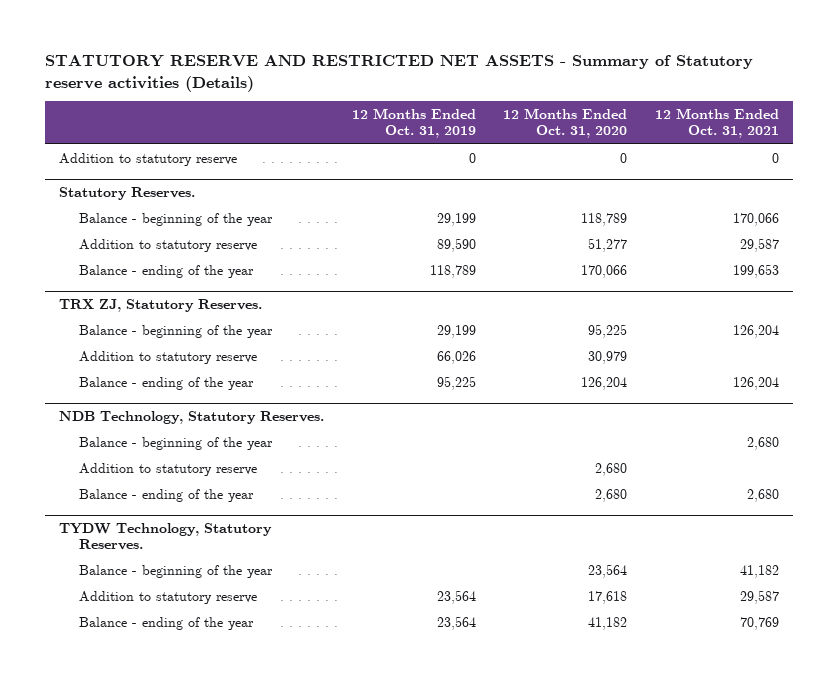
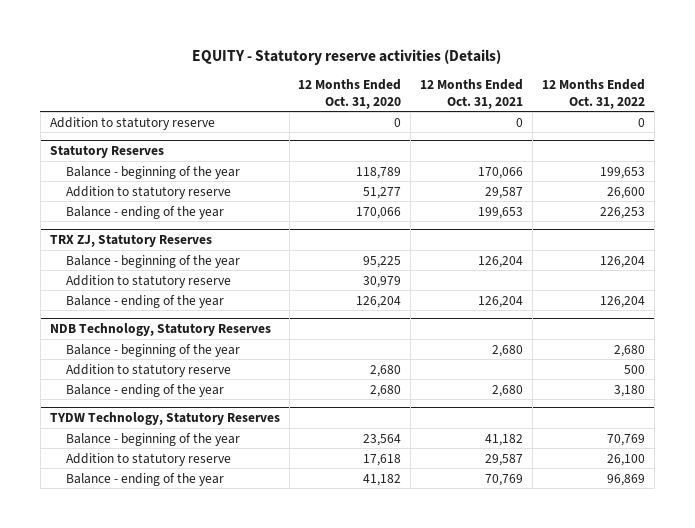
[45,55,754,92] STATUTORY RESERVE AND RESTRICTED NET ASSETS - Summary of Statutory reserve activities (Details) -> [192,49,502,66] EQUITY - Statutory reserve activities (Details)
[351,108,476,139] 12 Months Ended Oct. 31, 2019 -> none
none -> [541,79,645,109] 12 Months Ended Oct. 31, 2022
[58,186,195,200] Statutory Reserves. -> [49,144,164,158] Statutory Reserves
[58,298,262,312] TRX ZJ, Statutory Reserves. -> [49,233,212,247] TRX ZJ, Statutory Reserves
[58,410,324,424] NDB Technology, Statutory Reserves. -> [49,322,271,336] NDB Technology, Statutory Reserves
[58,522,272,550] TYDW Technology, Statutory Reserves. -> [49,411,280,425] TYDW Technology, Statutory Reserves

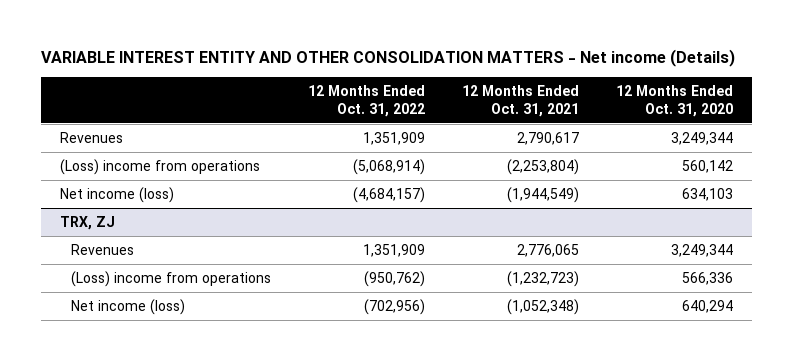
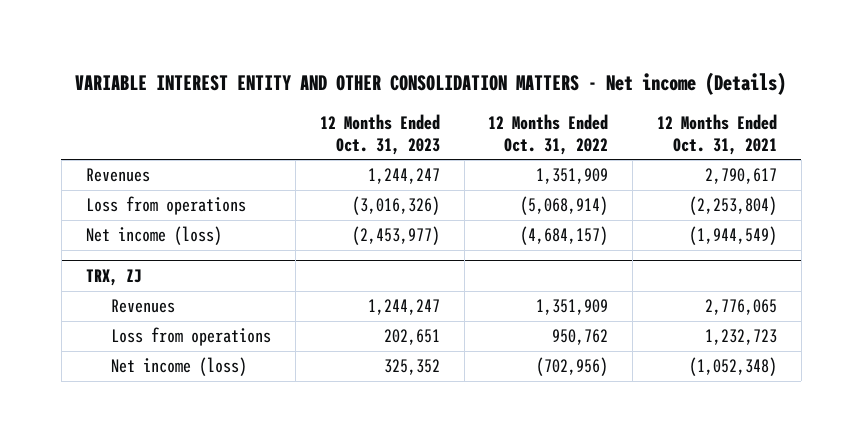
[616,85,734,117] 12 Months Ended Oct. 31, 2020 -> none
none -> [319,114,440,155] 12 Months Ended Oct. 31, 2023
[59,159,260,176] (Loss) income from operations -> [85,196,246,216] Loss from operations
[71,271,272,288] (Loss) income from operations -> [111,327,272,347] Loss from operations
[364,271,426,288] (950,762) -> [552,329,609,346] 950,762
[507,271,580,288] (1,232,723) -> [704,329,777,346] 1,232,723

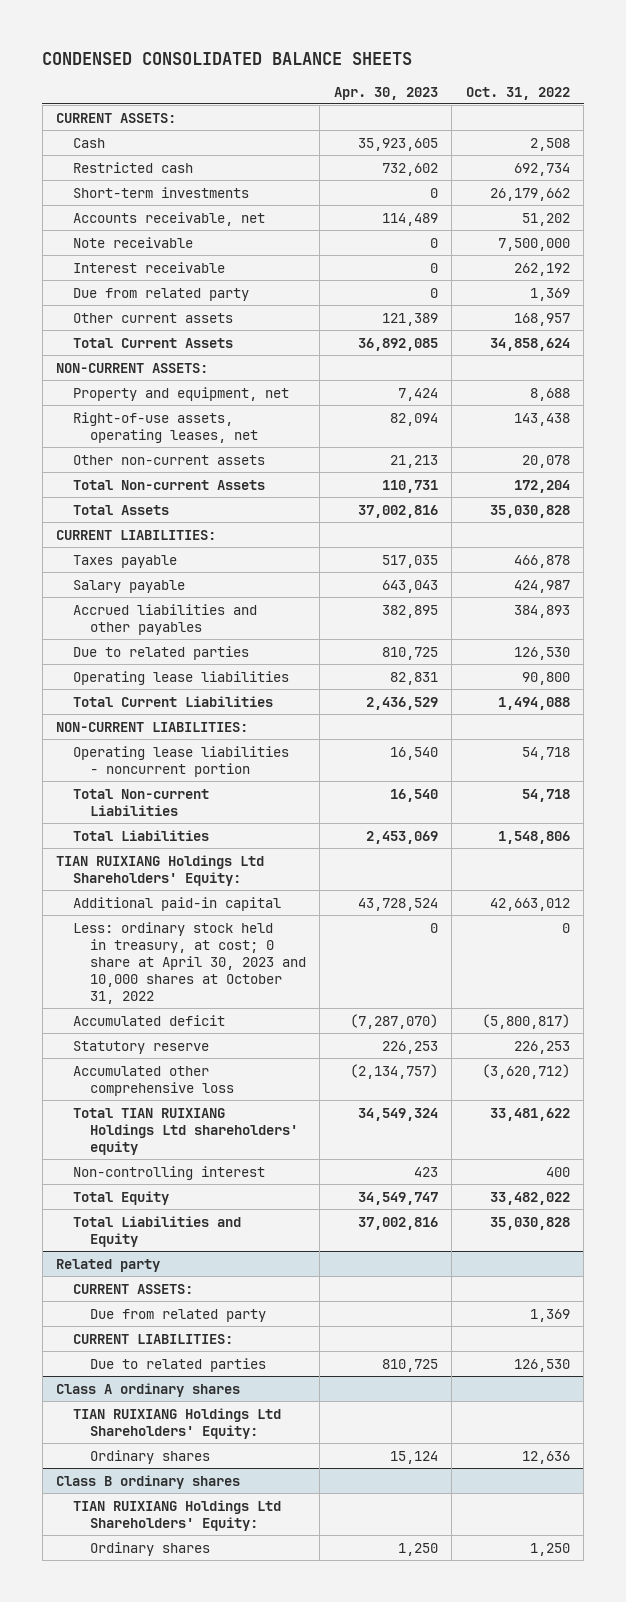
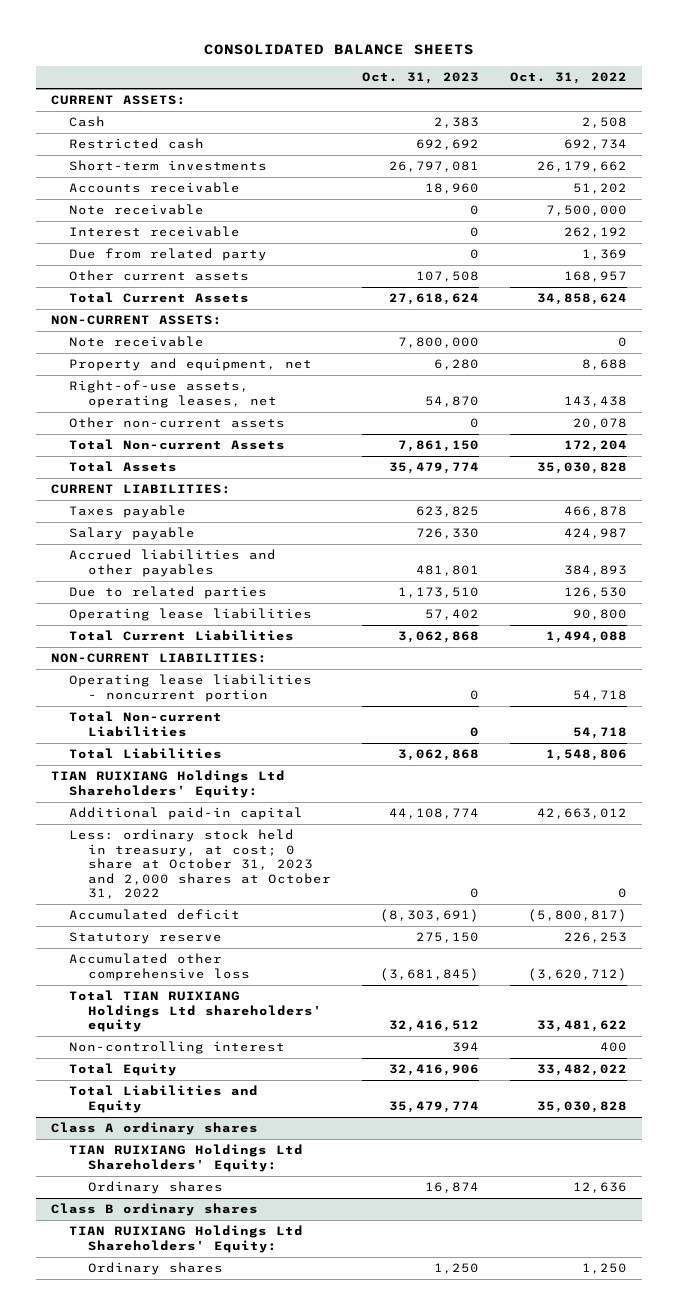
[42,51,413,65] CONDENSED CONSOLIDATED BALANCE SHEETS -> [203,43,474,55] CONSOLIDATED BALANCE SHEETS
[333,86,438,100] Apr. 30, 2023 -> none
none -> [361,71,479,84] Oct. 31, 2023
[73,211,266,226] Accounts receivable, net -> [69,182,241,194] Accounts receivable
none -> [69,336,205,348] Note receivable
[73,921,306,1004] Less: ordinary stock held in treasury, at cost; 0 share at April 30, 2023 and 10,000 shares at October 31, 2022 -> [69,829,331,900] Less: ordinary stock held in treasury, at cost; 0 share at October 31, 2023 and 2,000 shares at October 31, 2022
[56,1258,161,1272] Related party -> none
[73,1283,194,1294] CURRENT ASSETS: -> none
[89,1308,266,1322] Due from related party -> none
[73,1333,234,1344] CURRENT LIABILITIES: -> none
[89,1357,266,1372] Due to related parties -> none

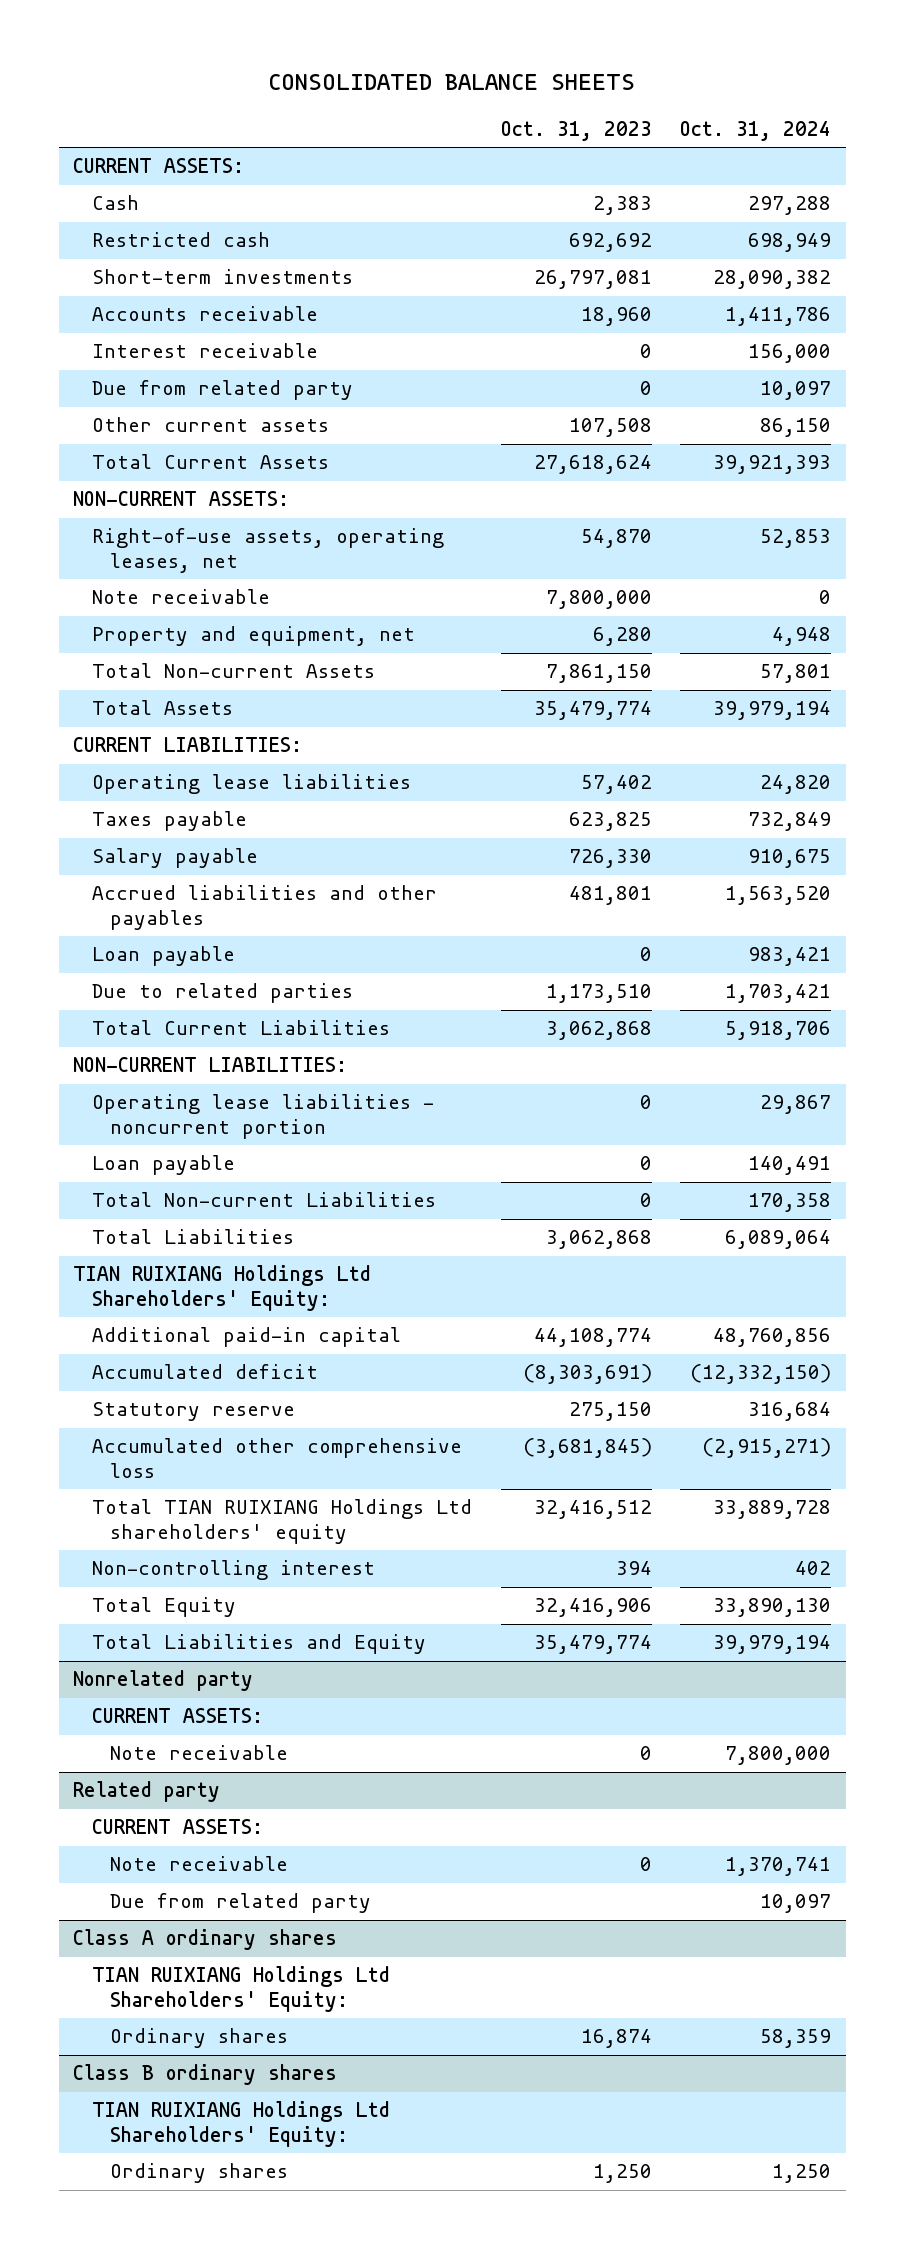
[509,71,627,84] Oct. 31, 2022 -> none
none -> [680,121,832,142] Oct. 31, 2024
[69,204,205,216] Note receivable -> none
[69,380,277,408] Right-of-use assets, operating leases, net -> [91,528,444,574] Right-of-use assets, operating leases, net
[69,417,286,429] Other non-current assets -> none
[69,608,313,622] Operating lease liabilities -> [91,774,411,795] Operating lease liabilities
none -> [91,946,235,967] Loan payable
none -> [91,1155,235,1176] Loan payable
[69,829,331,900] Less: ordinary stock held in treasury, at cost; 0 share at October 31, 2023 and 2,000 shares at October 31, 2022 -> none
none -> [72,1670,253,1692] Nonrelated party
none -> [91,1708,263,1724] CURRENT ASSETS:
none -> [110,1745,289,1761] Note receivable
none -> [72,1781,220,1803] Related party
none -> [91,1819,263,1835] CURRENT ASSETS:
none -> [110,1856,289,1872] Note receivable
none -> [110,1893,372,1914] Due from related party

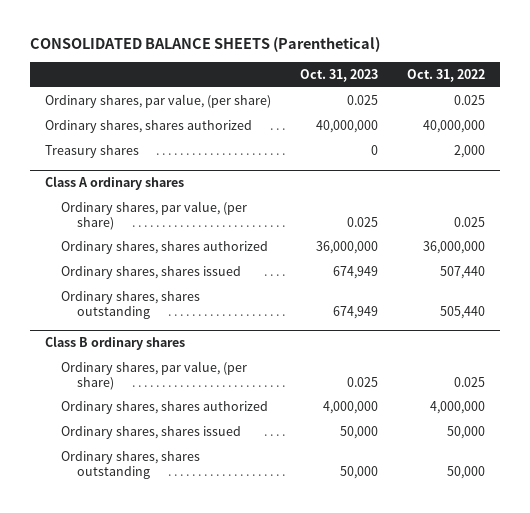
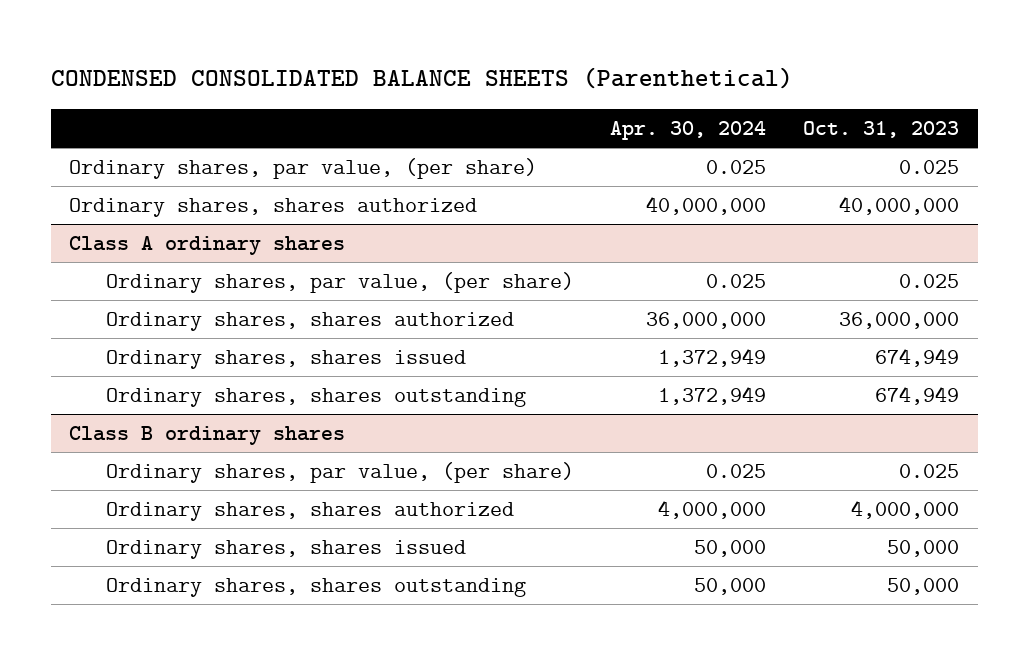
[29,37,380,53] CONSOLIDATED BALANCE SHEETS (Parenthetical) -> [50,67,793,90] CONDENSED CONSOLIDATED BALANCE SHEETS (Parenthetical)
[407,68,486,82] Oct. 31, 2022 -> none
none -> [610,121,767,141] Apr. 30, 2024
[44,144,139,158] Treasury shares -> none

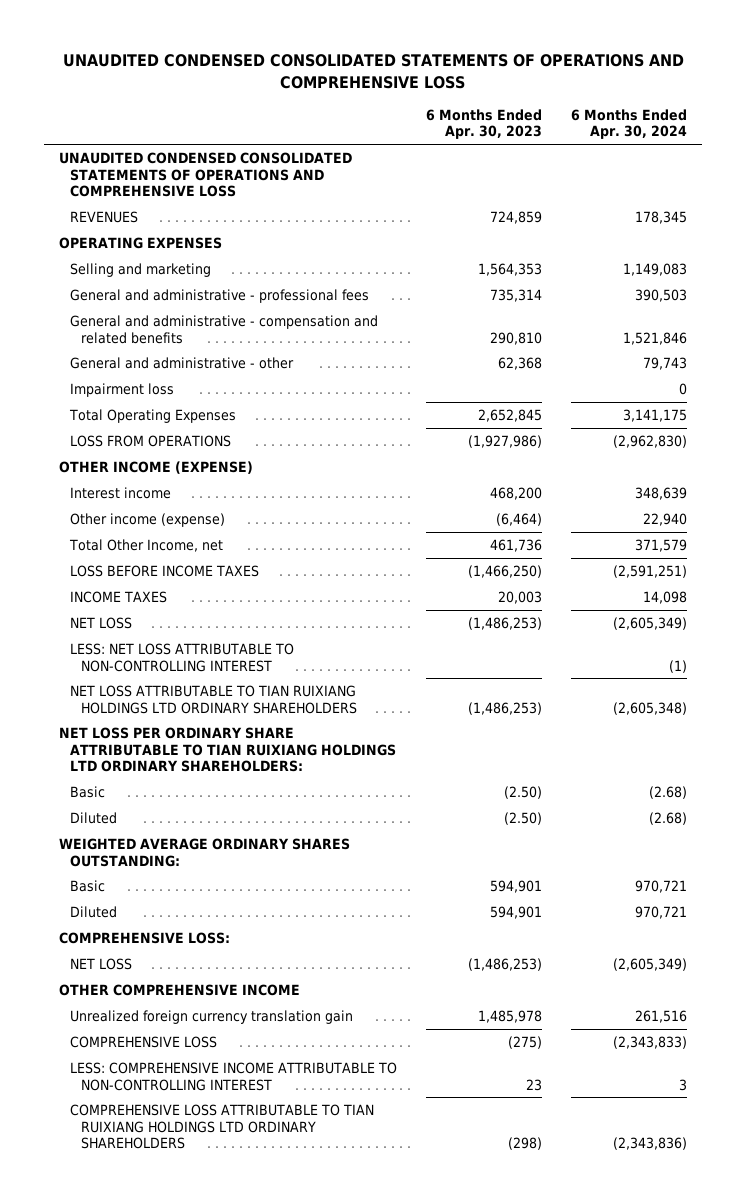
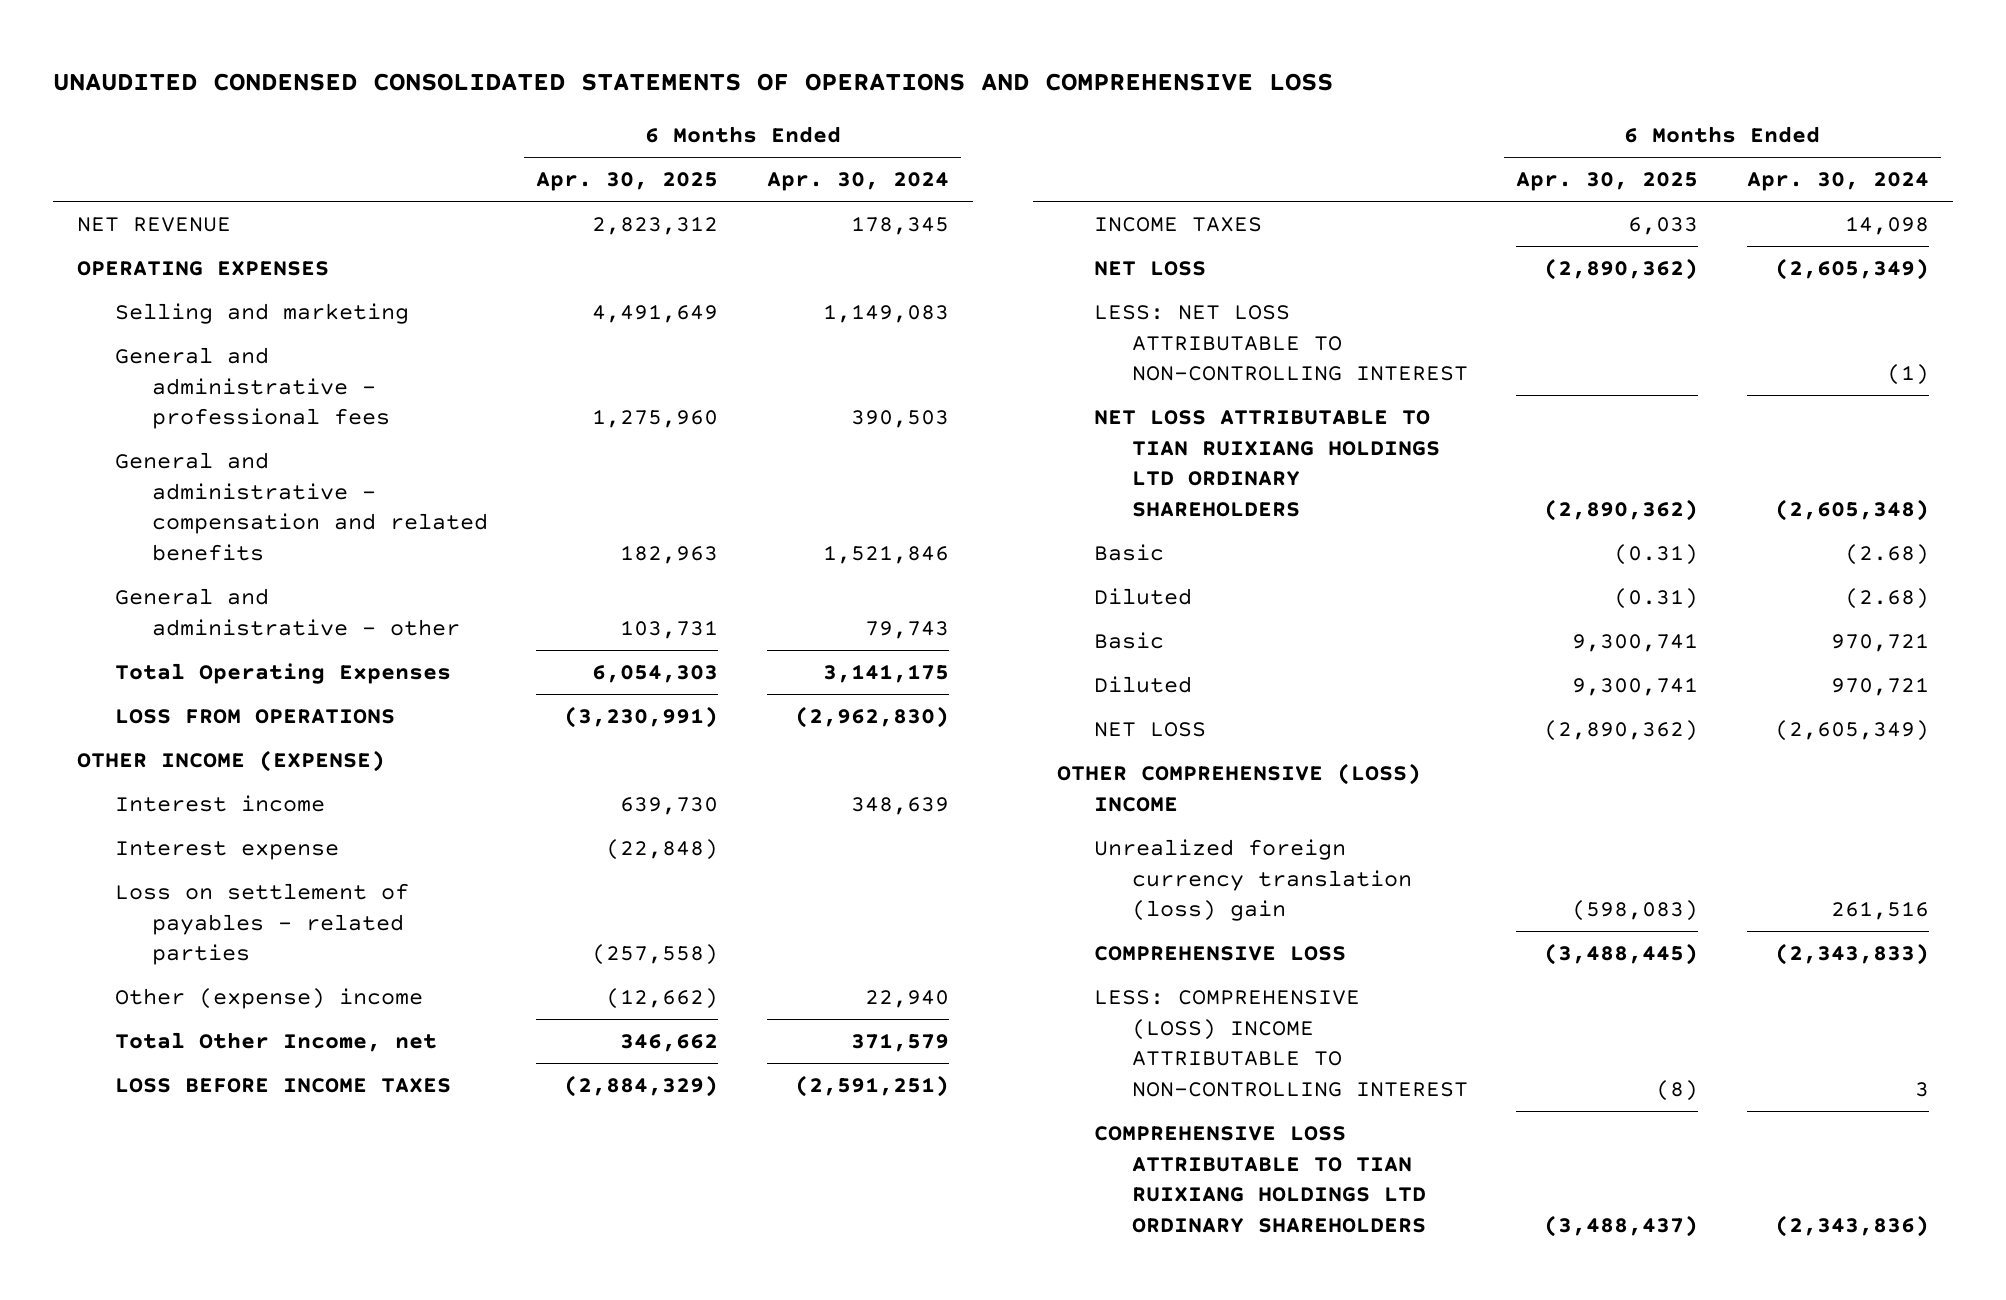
[425,108,542,140] 6 Months Ended Apr. 30, 2023 -> none
none -> [536,172,719,192] Apr. 30, 2025
[58,151,352,198] UNAUDITED CONDENSED CONSOLIDATED STATEMENTS OF OPERATIONS AND COMPREHENSIVE LOSS -> none
[69,210,138,223] REVENUES -> [77,216,232,232] NET REVENUE
[69,382,174,397] Impairment loss -> none
none -> [114,840,339,860] Interest expense
none -> [114,882,409,966] Loss on settlement of payables - related parties
[69,512,225,527] Other income (expense) -> [114,987,423,1009] Other (expense) income
[58,726,396,773] NET LOSS PER ORDINARY SHARE ATTRIBUTABLE TO TIAN RUIXIANG HOLDINGS LTD ORDINARY SHAREHOLDERS: -> none
[58,837,350,867] WEIGHTED AVERAGE ORDINARY SHARES OUTSTANDING: -> none
[58,931,230,944] COMPREHENSIVE LOSS: -> none
[58,983,300,996] OTHER COMPREHENSIVE INCOME -> [1056,762,1421,812] OTHER COMPREHENSIVE (LOSS) INCOME
[69,1009,353,1024] Unrealized foreign currency translation gain -> [1094,838,1412,922] Unrealized foreign currency translation (loss) gain
[69,1061,397,1091] LESS: COMPREHENSIVE INCOME ATTRIBUTABLE TO NON-CONTROLLING INTEREST -> [1094,989,1468,1098] LESS: COMPREHENSIVE (LOSS) INCOME ATTRIBUTABLE TO NON-CONTROLLING INTEREST

